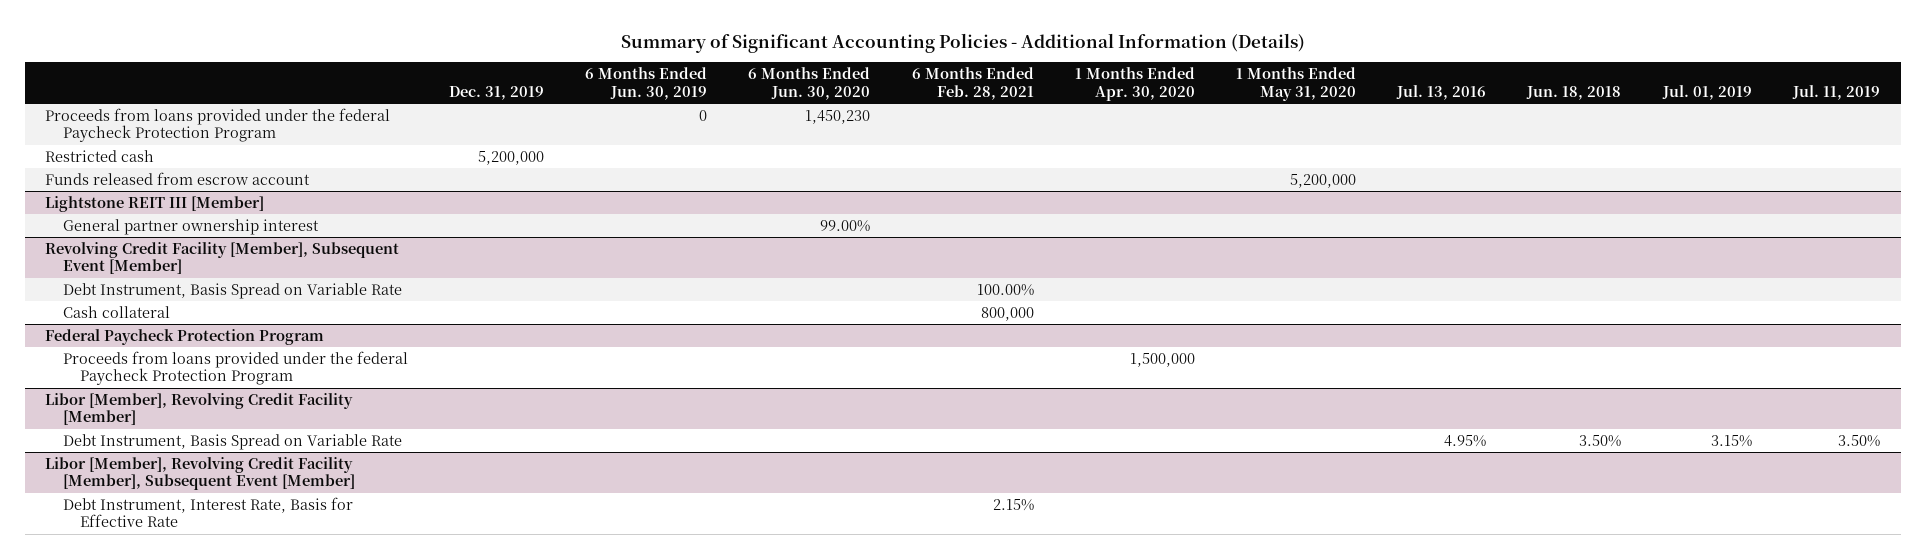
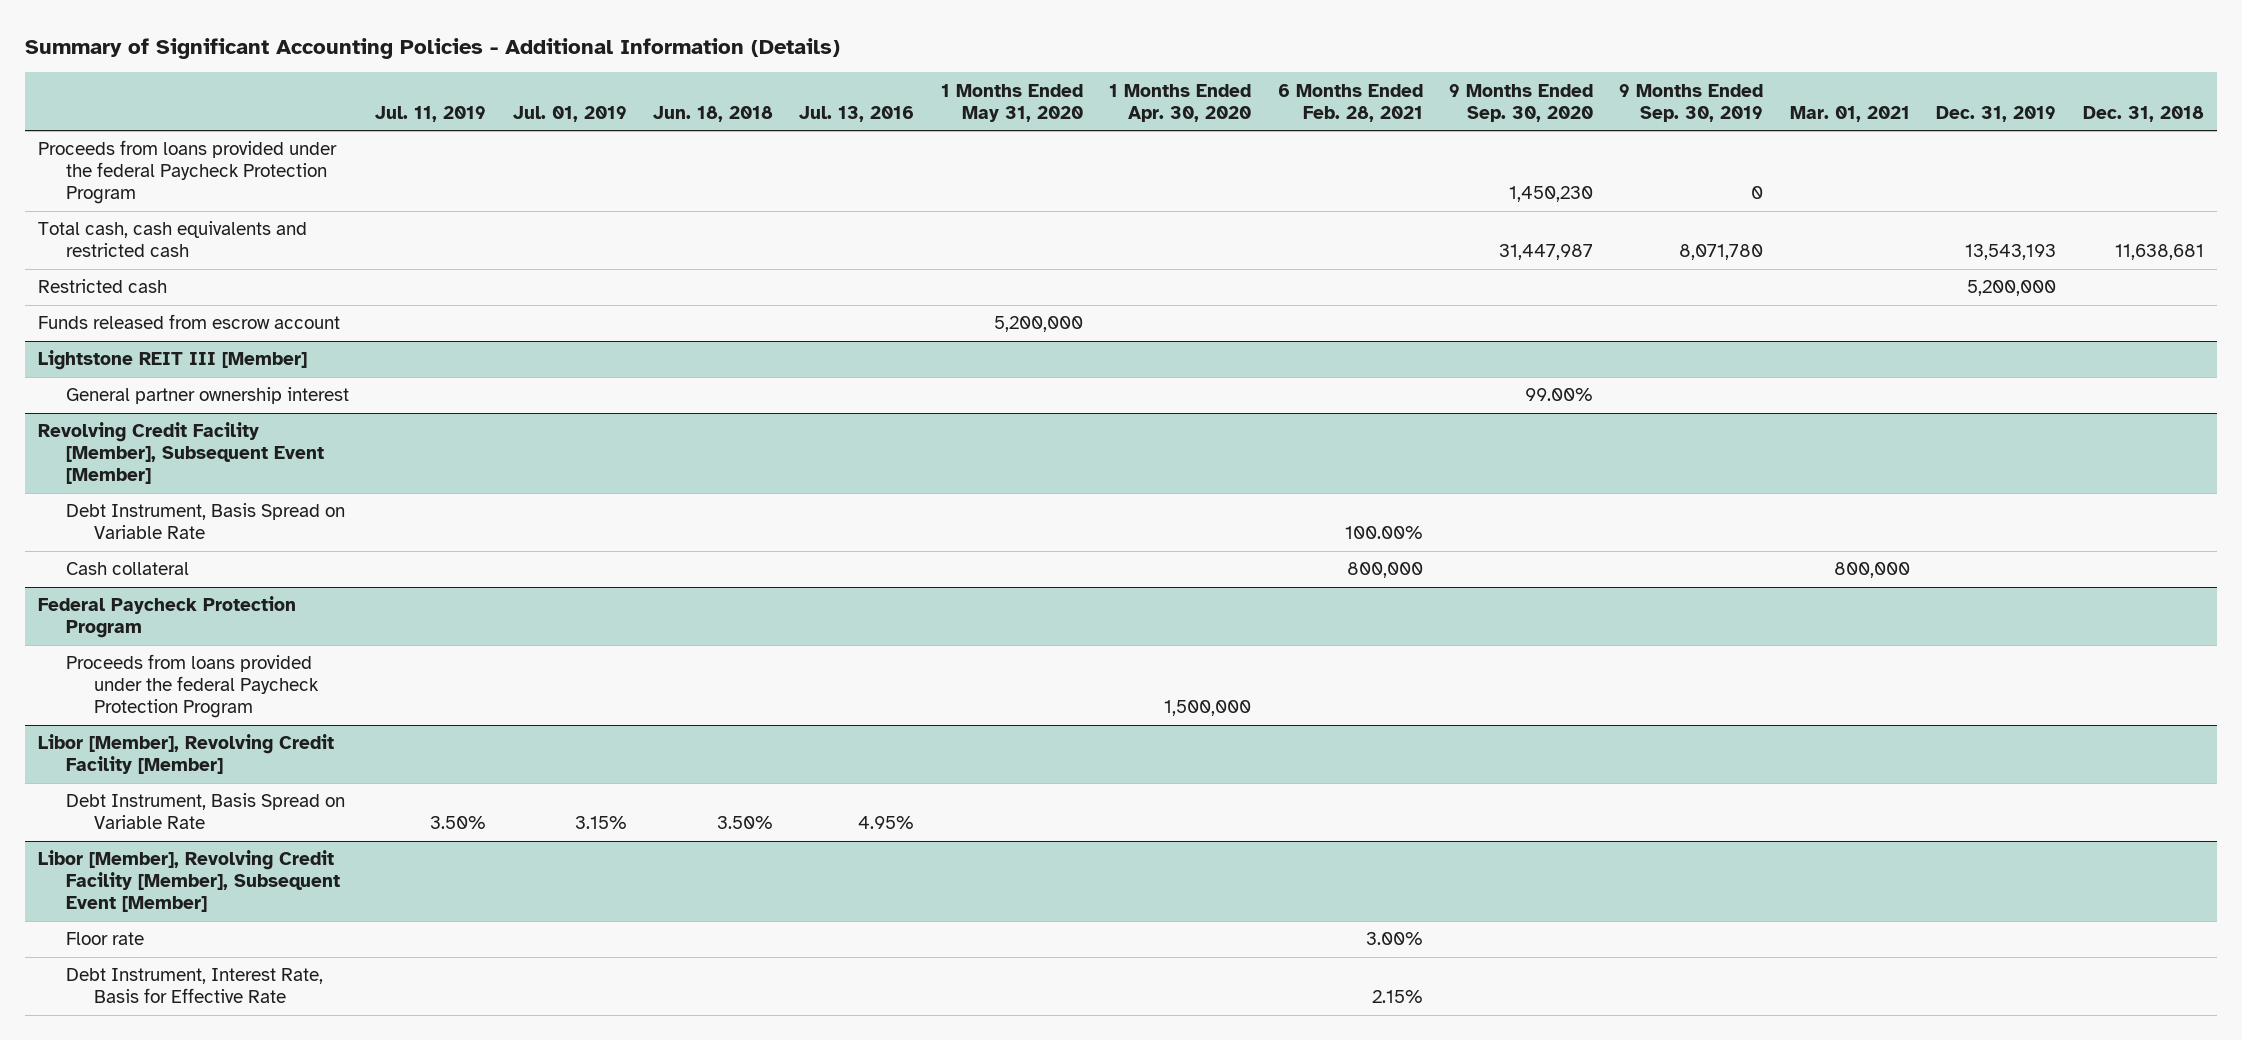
[585,67,708,100] 6 Months Ended Jun. 30, 2019 -> none
[748,67,871,100] 6 Months Ended Jun. 30, 2020 -> none
none -> [1448,83,1593,122] 9 Months Ended Sep. 30, 2020
none -> [1619,83,1764,122] 9 Months Ended Sep. 30, 2019
none -> [1789,105,1910,122] Mar. 01, 2021
none -> [2082,105,2204,122] Dec. 31, 2018
none -> [37,221,307,258] Total cash, cash equivalents and restricted cash
none -> [65,932,144,946] Floor rate

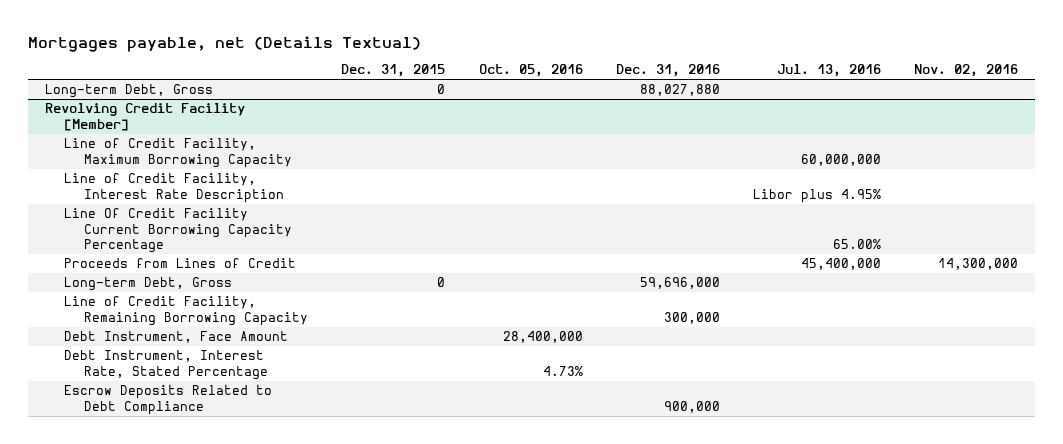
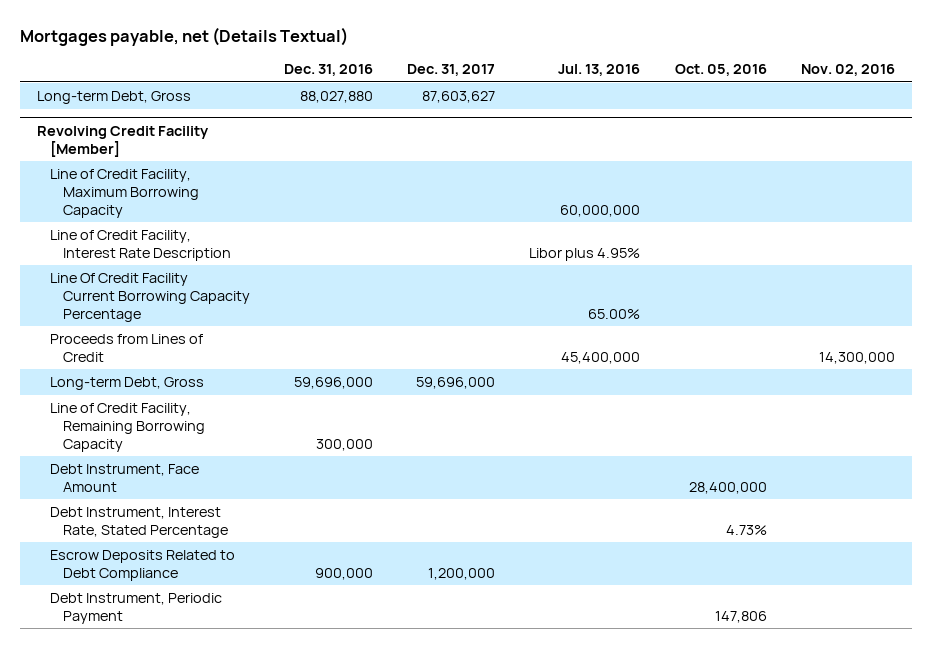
[341,64,446,78] Dec. 31, 2015 -> none
none -> [407,64,496,77] Dec. 31, 2017
none -> [49,593,222,624] Debt Instrument, Periodic Payment

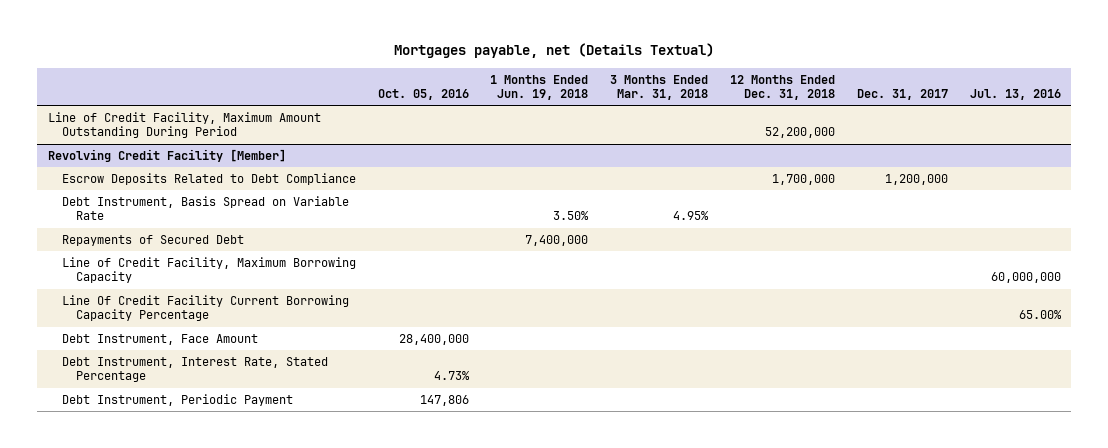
[283,64,373,77] Dec. 31, 2016 -> none
[800,64,895,77] Nov. 02, 2016 -> none
none -> [490,74,589,100] 1 Months Ended Jun. 19, 2018
none -> [610,74,709,100] 3 Months Ended Mar. 31, 2018
none -> [729,74,835,100] 12 Months Ended Dec. 31, 2018
[36,91,191,105] Long-term Debt, Gross -> none
none -> [47,112,321,139] Line of Credit Facility, Maximum Amount Outstanding During Period
[49,550,235,581] Escrow Deposits Related to Debt Compliance -> [61,173,356,186] Escrow Deposits Related to Debt Compliance
none -> [61,196,349,221] Debt Instrument, Basis Spread on Variable Rate
none -> [61,235,244,247] Repayments of Secured Debt
[49,230,231,261] Line of Credit Facility, Interest Rate Description -> none
[49,334,203,362] Proceeds from Lines of Credit -> none
[49,377,204,391] Long-term Debt, Gross -> none
[49,403,205,452] Line of Credit Facility, Remaining Borrowing Capacity -> none

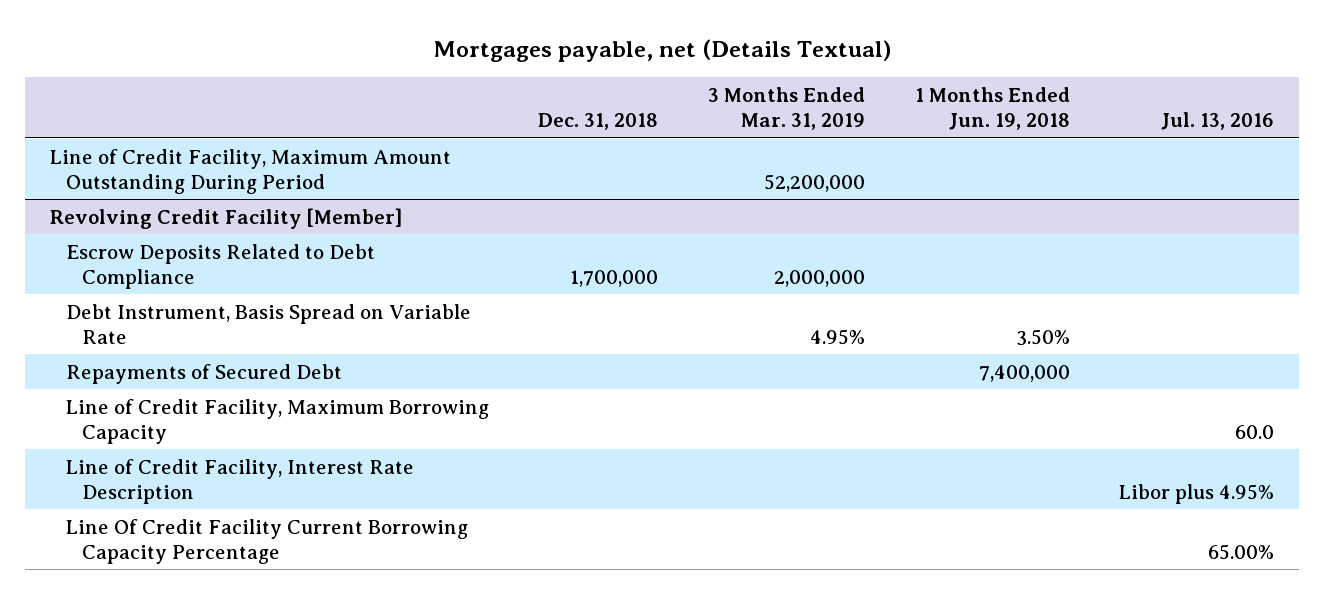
[377,88,469,100] Oct. 05, 2016 -> none
[610,74,709,100] 3 Months Ended Mar. 31, 2018 -> none
[729,74,835,100] 12 Months Ended Dec. 31, 2018 -> none
[856,88,948,100] Dec. 31, 2017 -> none
none -> [538,113,659,131] Dec. 31, 2018
none -> [708,87,866,131] 3 Months Ended Mar. 31, 2019
[990,272,1061,284] 60,000,000 -> [1235,424,1275,439] 60.0
none -> [65,458,414,504] Line of Credit Facility, Interest Rate Description
[61,334,258,346] Debt Instrument, Face Amount -> none
[61,357,328,383] Debt Instrument, Interest Rate, Stated Percentage -> none
[61,394,293,407] Debt Instrument, Periodic Payment -> none

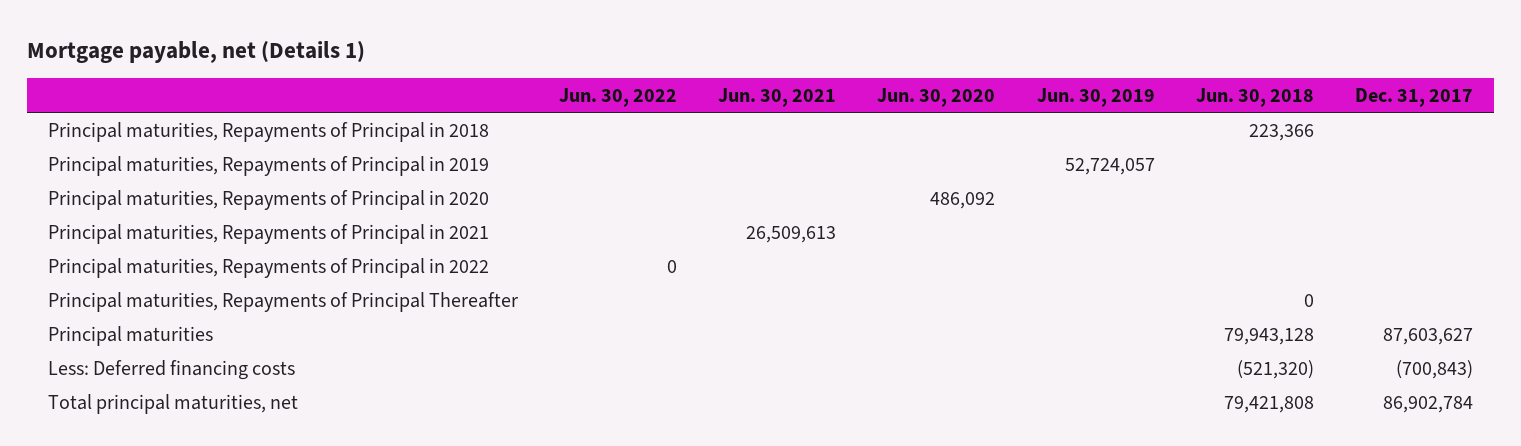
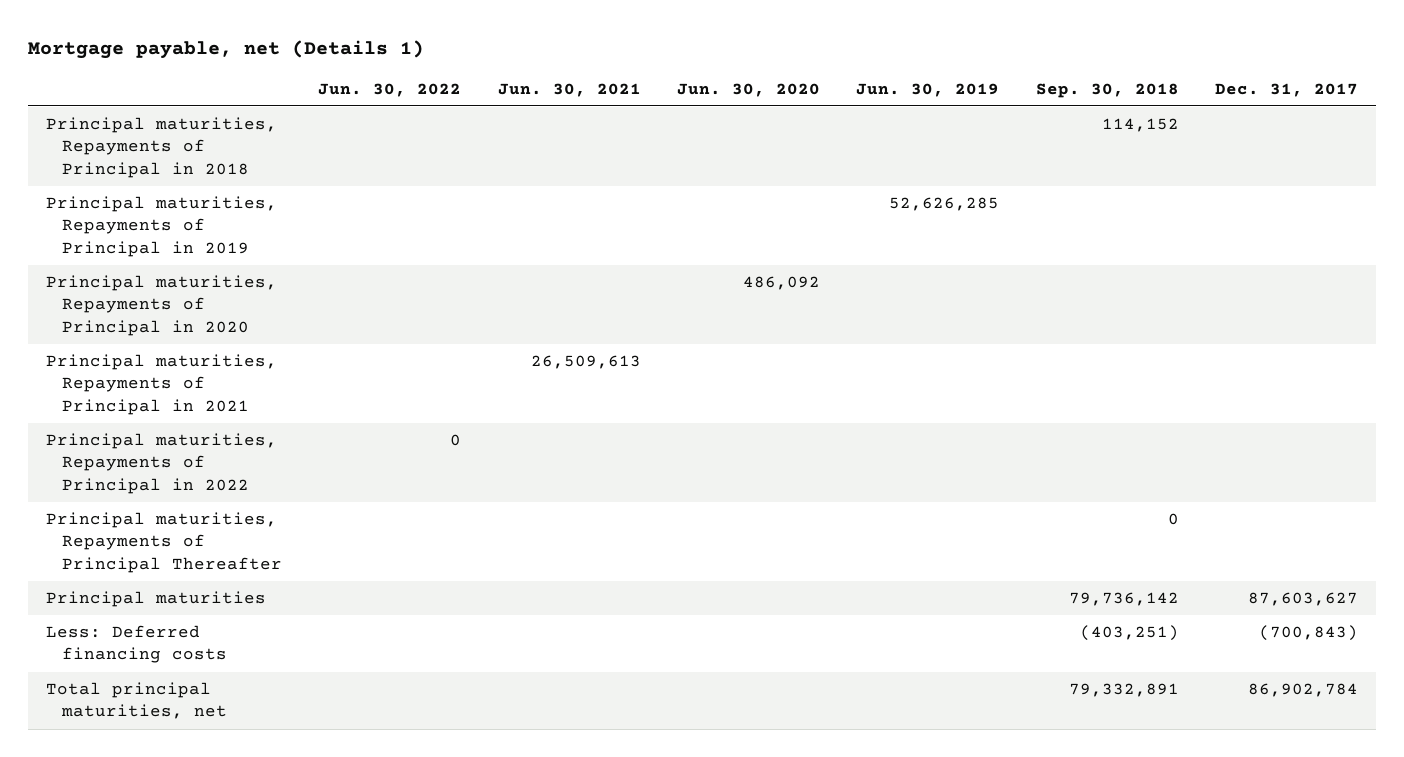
[1196,87,1315,107] Jun. 30, 2018 -> none
none -> [1035,82,1179,98] Sep. 30, 2018
[1064,157,1155,175] 52,724,057 -> [889,197,1000,212] 52,626,285

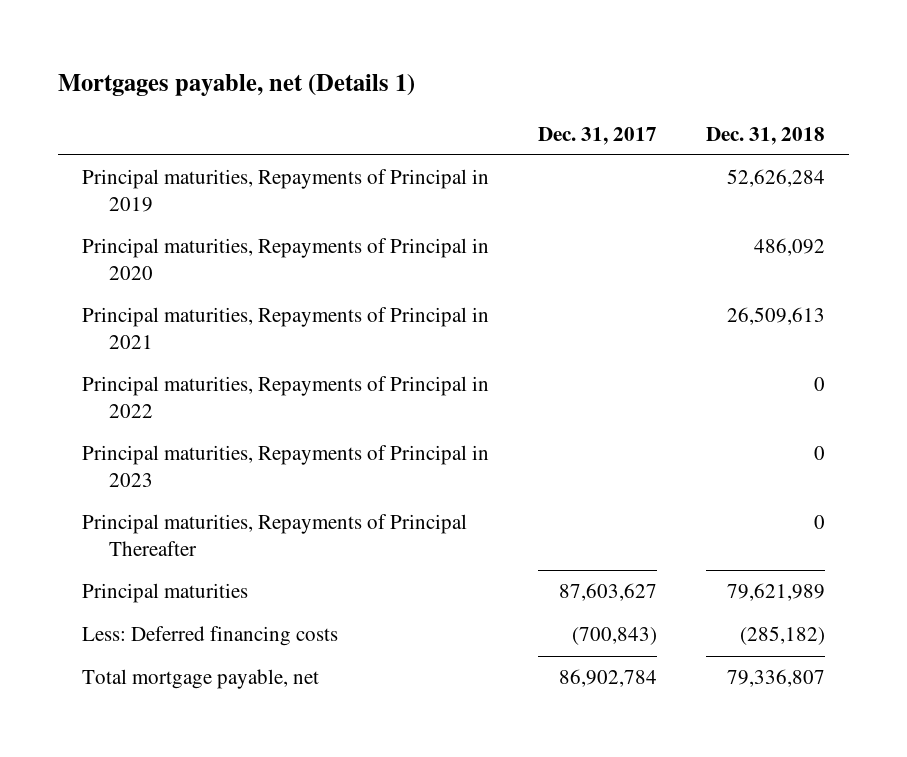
[27,40,424,60] Mortgage payable, net (Details 1) -> [58,74,416,97] Mortgages payable, net (Details 1)
[318,82,462,97] Jun. 30, 2022 -> none
[497,82,641,97] Jun. 30, 2021 -> none
[676,82,820,97] Jun. 30, 2020 -> none
[856,82,1000,97] Jun. 30, 2019 -> none
[1035,82,1179,98] Sep. 30, 2018 -> none
none -> [705,126,825,145] Dec. 31, 2018
[45,117,277,178] Principal maturities, Repayments of Principal in 2018 -> none
none -> [82,445,490,487] Principal maturities, Repayments of Principal in 2023
[45,682,227,720] Total principal maturities, net -> [82,669,320,690] Total mortgage payable, net

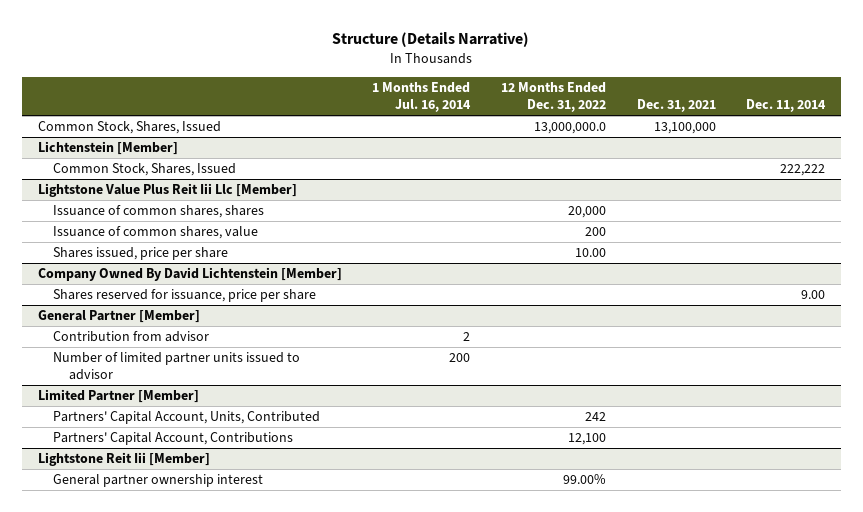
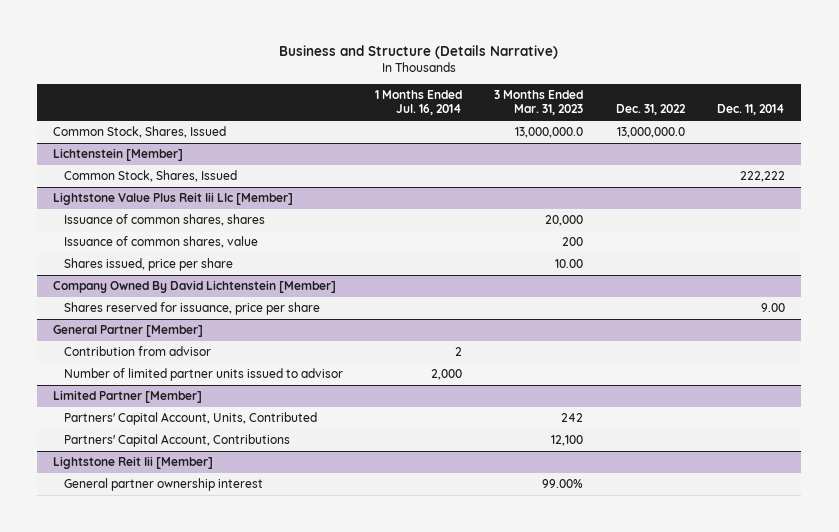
[332,32,530,48] Structure (Details Narrative) -> [279,44,559,59] Business and Structure (Details Narrative)
[500,82,606,113] 12 Months Ended Dec. 31, 2022 -> none
[636,99,716,113] Dec. 31, 2021 -> none
none -> [494,90,584,116] 3 Months Ended Mar. 31, 2023
none -> [615,104,686,116] Dec. 31, 2022
[449,353,471,363] 200 -> [430,369,462,381] 2,000

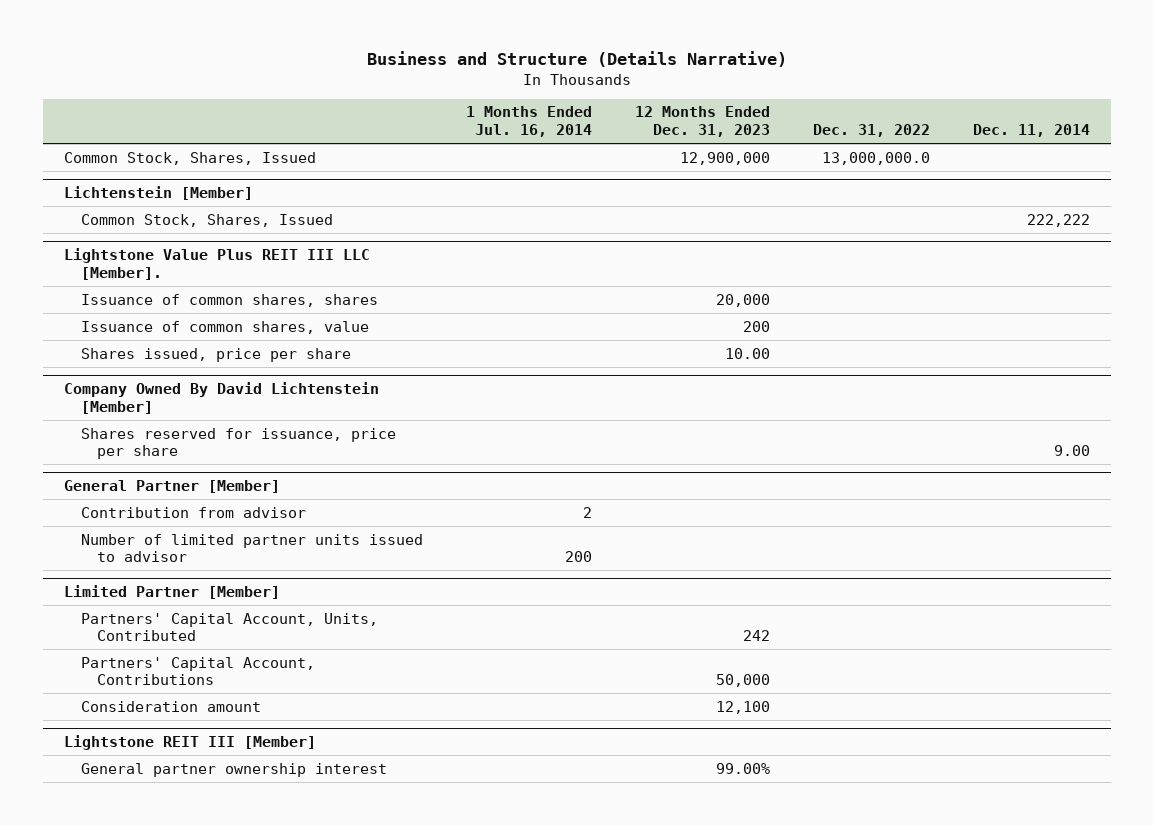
[494,90,584,116] 3 Months Ended Mar. 31, 2023 -> none
none -> [634,106,770,137] 12 Months Ended Dec. 31, 2023
[53,192,294,206] Lightstone Value Plus Reit Iii Llc [Member] -> [64,248,371,280] Lightstone Value Plus REIT III LLC [Member].
[430,369,462,381] 2,000 -> [564,551,592,563] 200
none -> [80,700,261,712] Consideration amount
[53,456,214,470] Lightstone Reit Iii [Member] -> [64,735,317,751] Lightstone REIT III [Member]

